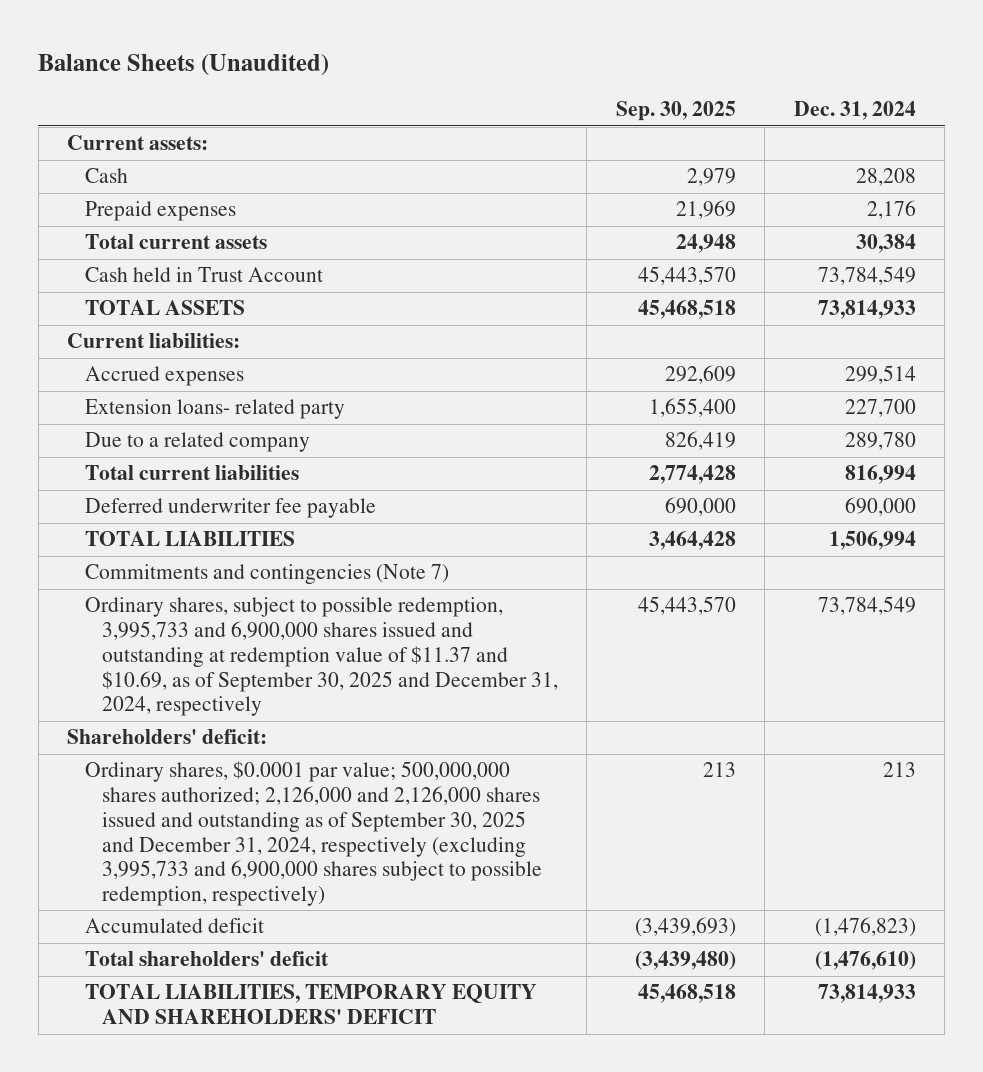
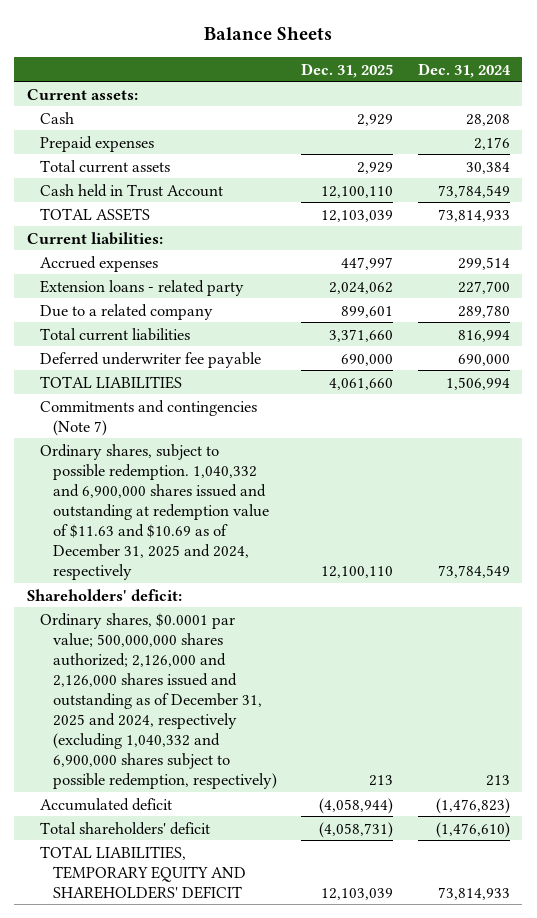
[38,54,330,77] Balance Sheets (Unaudited) -> [204,27,333,41] Balance Sheets
[615,101,736,122] Sep. 30, 2025 -> none
none -> [301,62,394,78] Dec. 31, 2025
[84,399,345,420] Extension loans- related party -> [39,279,244,296] Extension loans - related party
[84,597,558,717] Ordinary shares, subject to possible redemption, 3,995,733 and 6,900,000 shares issued and outstanding at redemption value of $11.37 and $10.69, as of September 30, 2025 and December 31, 2024, respectively -> [39,443,269,580] Ordinary shares, subject to possible redemption. 1,040,332 and 6,900,000 shares issued and outstanding at redemption value of $11.63 and $10.69 as of December 31, 2025 and 2024, respectively
[84,761,542,906] Ordinary shares, $0.0001 par value; 500,000,000 shares authorized; 2,126,000 and 2,126,000 shares issued and outstanding as of September 30, 2025 and December 31, 2024, respectively (excluding 3,995,733 and 6,900,000 shares subject to possible redemption, respectively) -> [39,612,277,789] Ordinary shares, $0.0001 par value; 500,000,000 shares authorized; 2,126,000 and 2,126,000 shares issued and outstanding as of December 31, 2025 and 2024, respectively (excluding 1,040,332 and 6,900,000 shares subject to possible redemption, respectively)

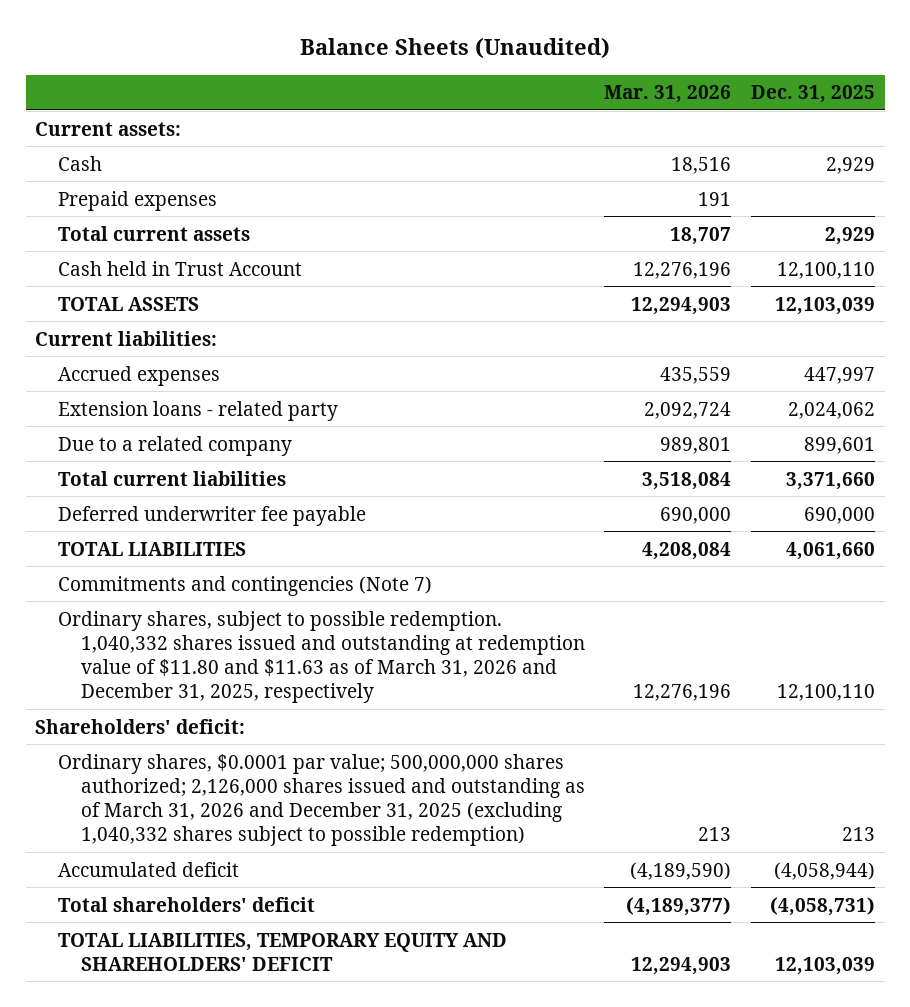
[204,27,333,41] Balance Sheets -> [300,38,611,60] Balance Sheets (Unaudited)
[417,62,511,78] Dec. 31, 2024 -> none
none -> [604,85,732,104] Mar. 31, 2026
[39,443,269,580] Ordinary shares, subject to possible redemption. 1,040,332 and 6,900,000 shares issued and outstanding at redemption value of $11.63 and $10.69 as of December 31, 2025 and 2024, respectively -> [58,610,585,703] Ordinary shares, subject to possible redemption. 1,040,332 shares issued and outstanding at redemption value of $11.80 and $11.63 as of March 31, 2026 and December 31, 2025, respectively
[39,612,277,789] Ordinary shares, $0.0001 par value; 500,000,000 shares authorized; 2,126,000 and 2,126,000 shares issued and outstanding as of December 31, 2025 and 2024, respectively (excluding 1,040,332 and 6,900,000 shares subject to possible redemption, respectively) -> [58,753,585,846] Ordinary shares, $0.0001 par value; 500,000,000 shares authorized; 2,126,000 shares issued and outstanding as of March 31, 2026 and December 31, 2025 (excluding 1,040,332 shares subject to possible redemption)

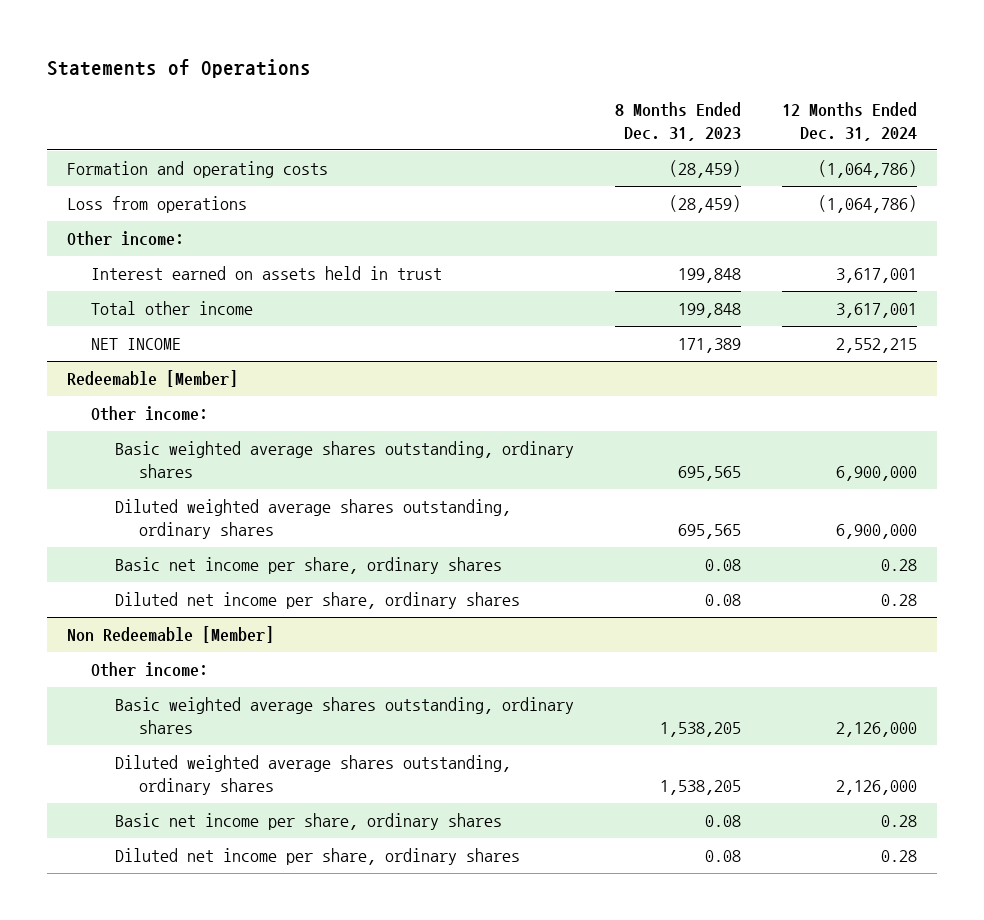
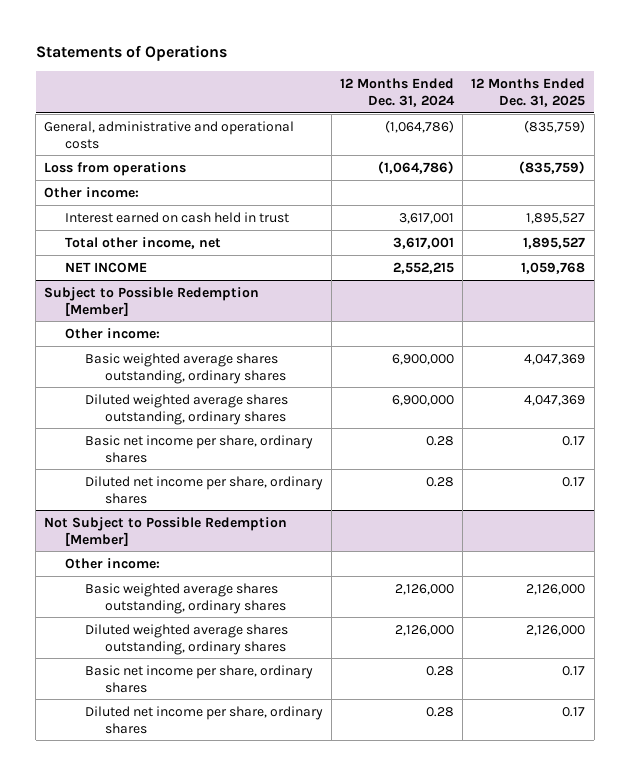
[615,102,742,141] 8 Months Ended Dec. 31, 2023 -> none
none -> [471,78,586,107] 12 Months Ended Dec. 31, 2025
[67,161,329,179] Formation and operating costs -> [44,120,295,149] General, administrative and operational costs
[91,266,443,281] Interest earned on assets held in trust -> [64,211,289,223] Interest earned on cash held in trust
[91,301,254,316] Total other income -> [64,236,221,249] Total other income, net
[67,370,239,388] Redeemable [Member] -> none
none -> [44,286,260,316] Subject to Possible Redemption [Member]
[67,626,275,644] Non Redeemable [Member] -> none
none -> [44,516,288,546] Not Subject to Possible Redemption [Member]

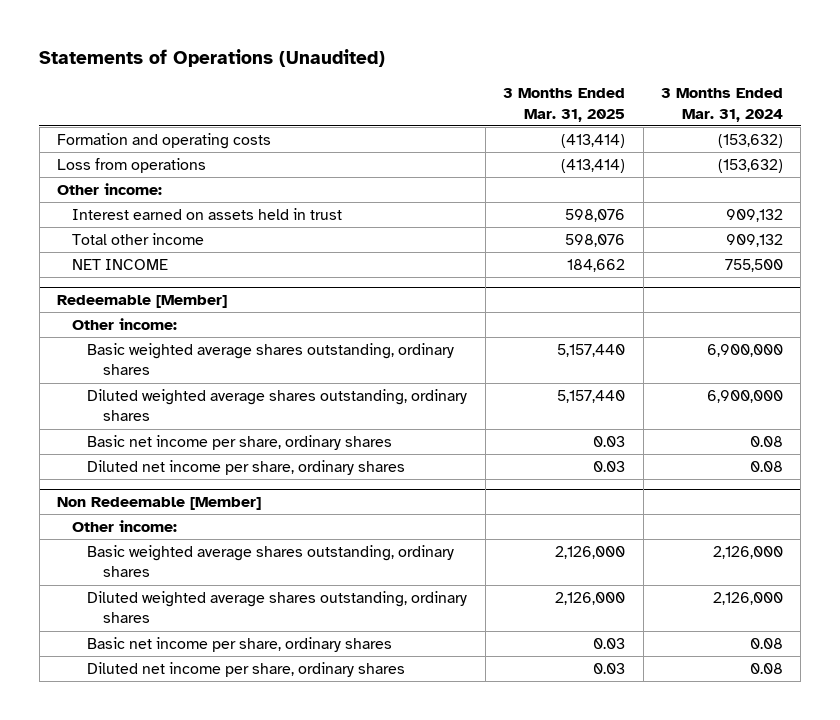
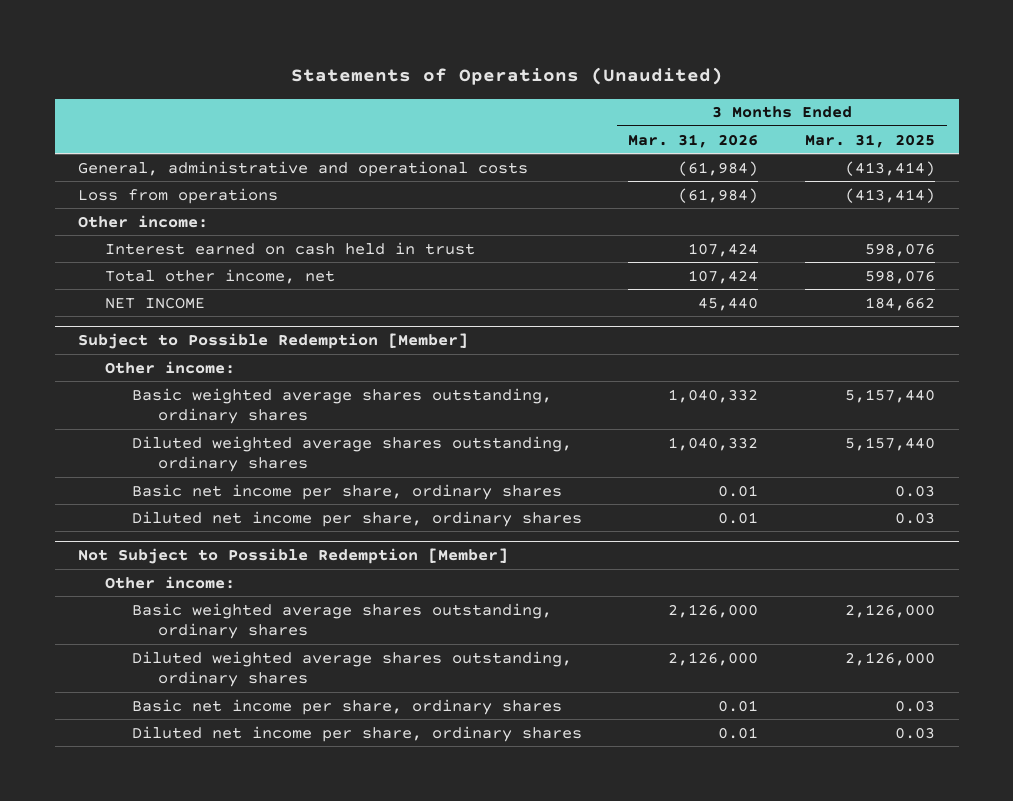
[661,88,784,122] 3 Months Ended Mar. 31, 2024 -> none
none -> [628,133,759,148] Mar. 31, 2026
[57,133,272,150] Formation and operating costs -> [78,160,529,177] General, administrative and operational costs
[72,208,343,221] Interest earned on assets held in trust -> [104,241,475,255] Interest earned on cash held in trust
[72,233,205,246] Total other income -> [104,268,335,284] Total other income, net
[57,295,228,309] Redeemable [Member] -> none
none -> [78,333,469,350] Subject to Possible Redemption [Member]
[57,497,262,511] Non Redeemable [Member] -> none
none -> [78,548,509,565] Not Subject to Possible Redemption [Member]

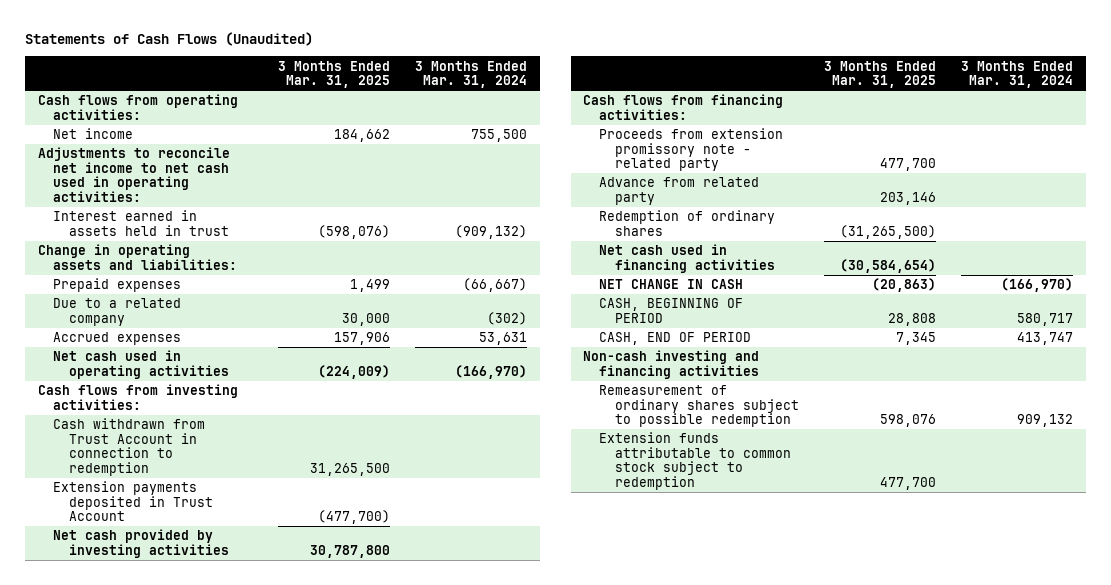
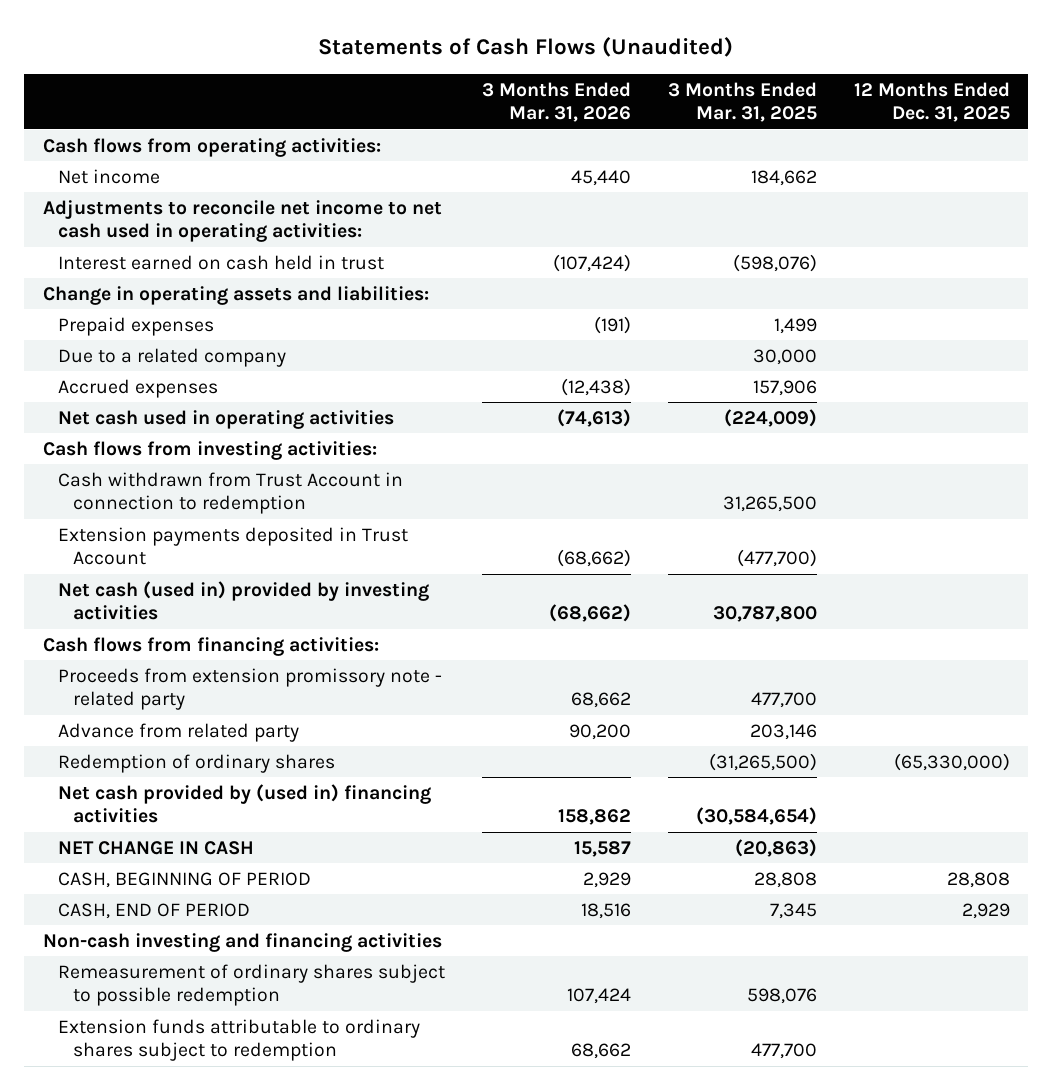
[415,60,528,89] 3 Months Ended Mar. 31, 2024 -> none
none -> [481,81,631,123] 3 Months Ended Mar. 31, 2026
none -> [853,81,1010,123] 12 Months Ended Dec. 31, 2025
[53,210,230,236] Interest earned in assets held in trust -> [57,254,384,270] Interest earned on cash held in trust
[53,529,230,558] Net cash provided by investing activities -> [57,580,429,621] Net cash (used in) provided by investing activities
[599,244,775,273] Net cash used in financing activities -> [57,783,431,824] Net cash provided by (used in) financing activities
[599,432,791,490] Extension funds attributable to common stock subject to redemption -> [57,1018,420,1062] Extension funds attributable to ordinary shares subject to redemption

